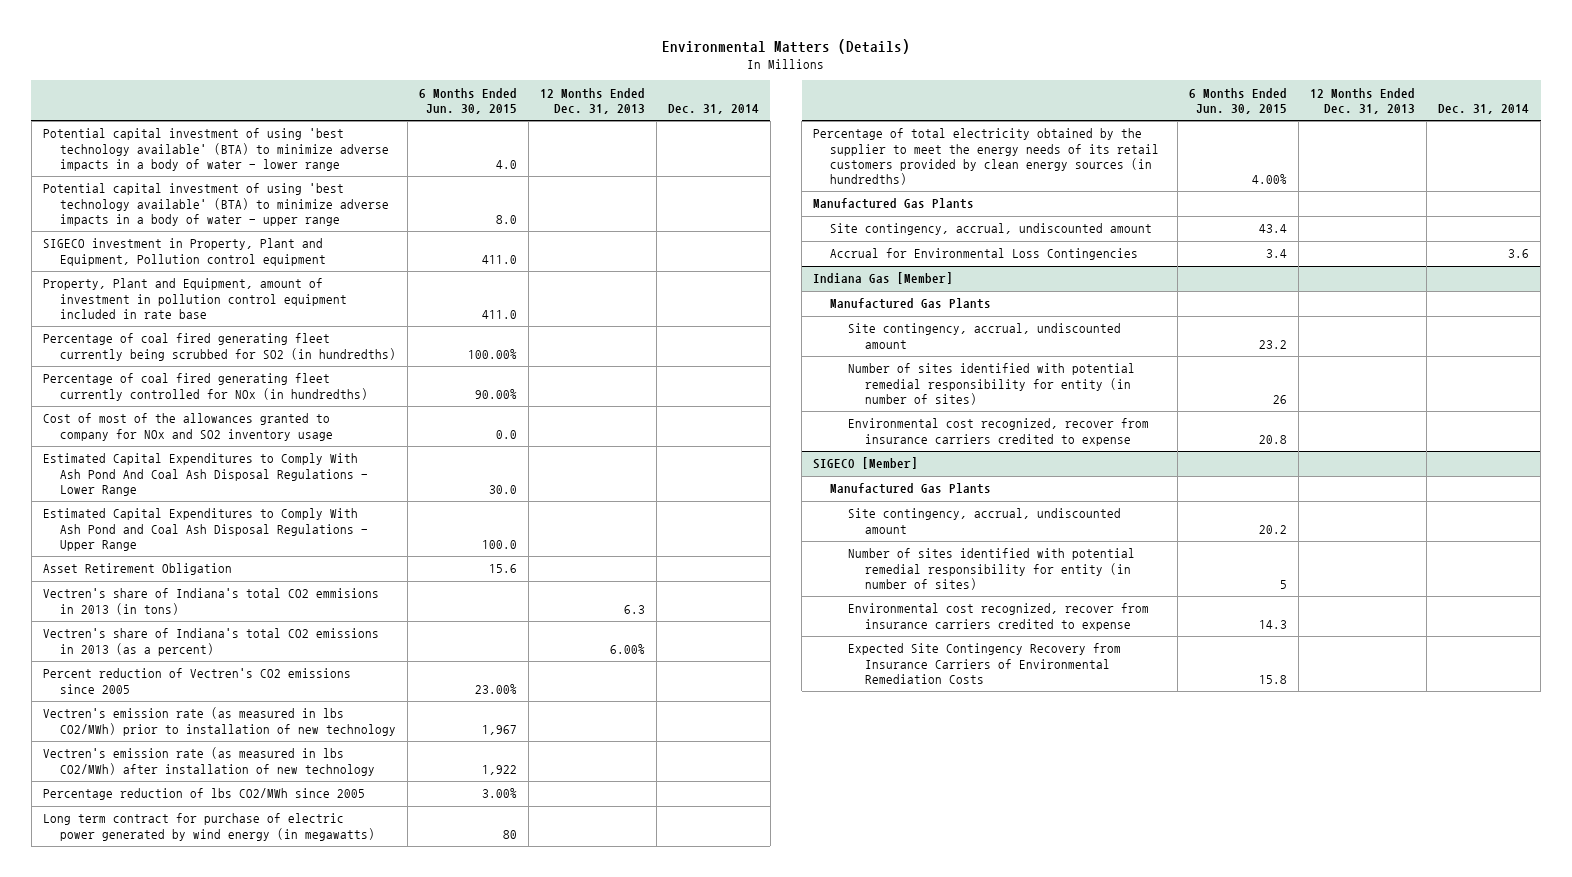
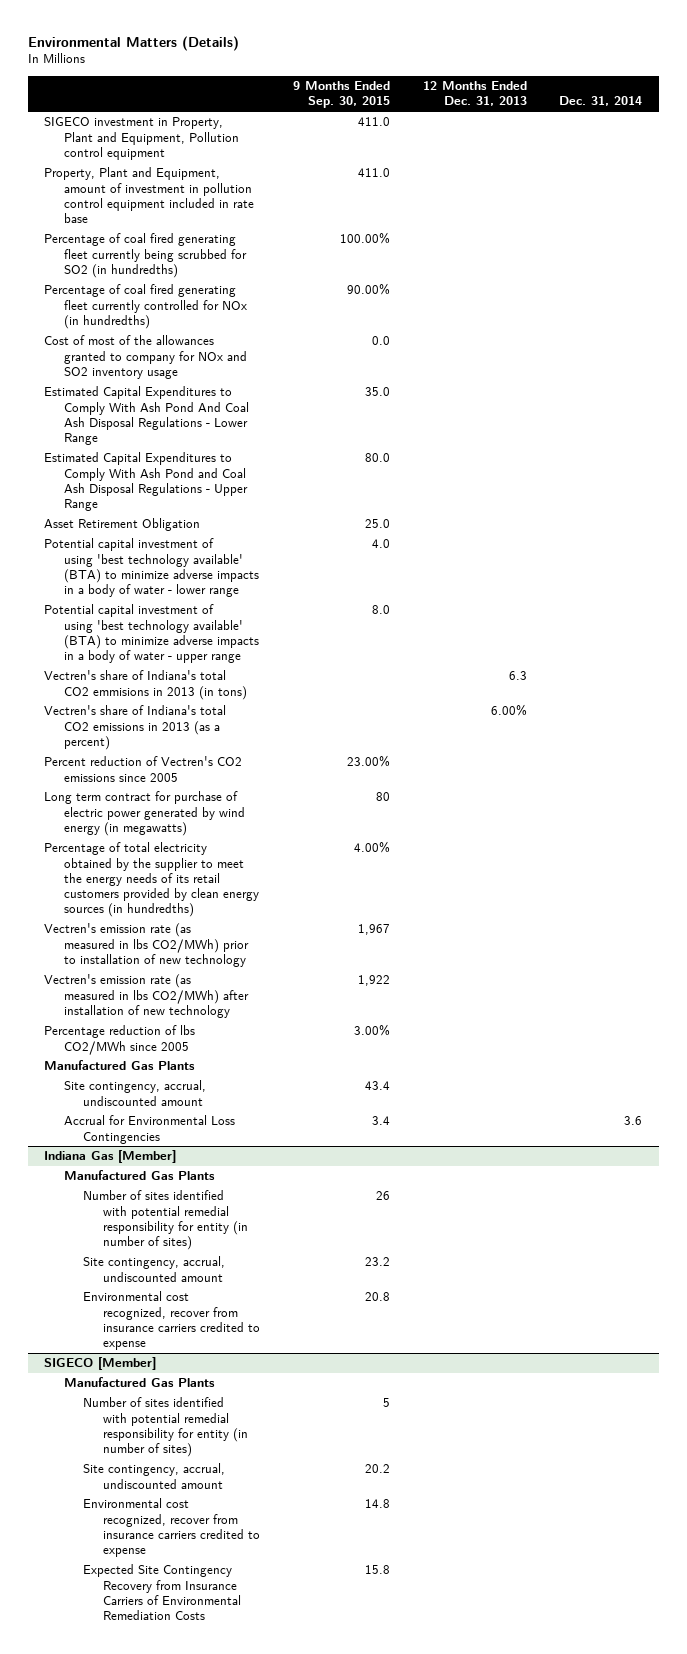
[419,87,518,114] 6 Months Ended Jun. 30, 2015 -> none
none -> [292,81,390,109] 9 Months Ended Sep. 30, 2015
[42,128,390,171] Potential capital investment of using 'best technology available' (BTA) to minimize adverse impacts in a body of water - lower range -> [44,538,259,598] Potential capital investment of using 'best technology available' (BTA) to minimize adverse impacts in a body of water - lower range
[42,183,390,226] Potential capital investment of using 'best technology available' (BTA) to minimize adverse impacts in a body of water - upper range -> [44,604,259,664] Potential capital investment of using 'best technology available' (BTA) to minimize adverse impacts in a body of water - upper range
[42,813,376,841] Long term contract for purchase of electric power generated by wind energy (in megawatts) -> [44,791,245,836] Long term contract for purchase of electric power generated by wind energy (in megawatts)
[813,128,1160,186] Percentage of total electricity obtained by the supplier to meet the energy needs of its retail customers provided by clean energy sources (in hundredths) -> [44,842,259,918] Percentage of total electricity obtained by the supplier to meet the energy needs of its retail customers provided by clean energy sources (in hundredths)
[847,323,1121,349] Site contingency, accrual, undiscounted amount -> [83,1256,226,1282] Site contingency, accrual, undiscounted amount
[847,508,1121,534] Site contingency, accrual, undiscounted amount -> [83,1463,226,1489] Site contingency, accrual, undiscounted amount

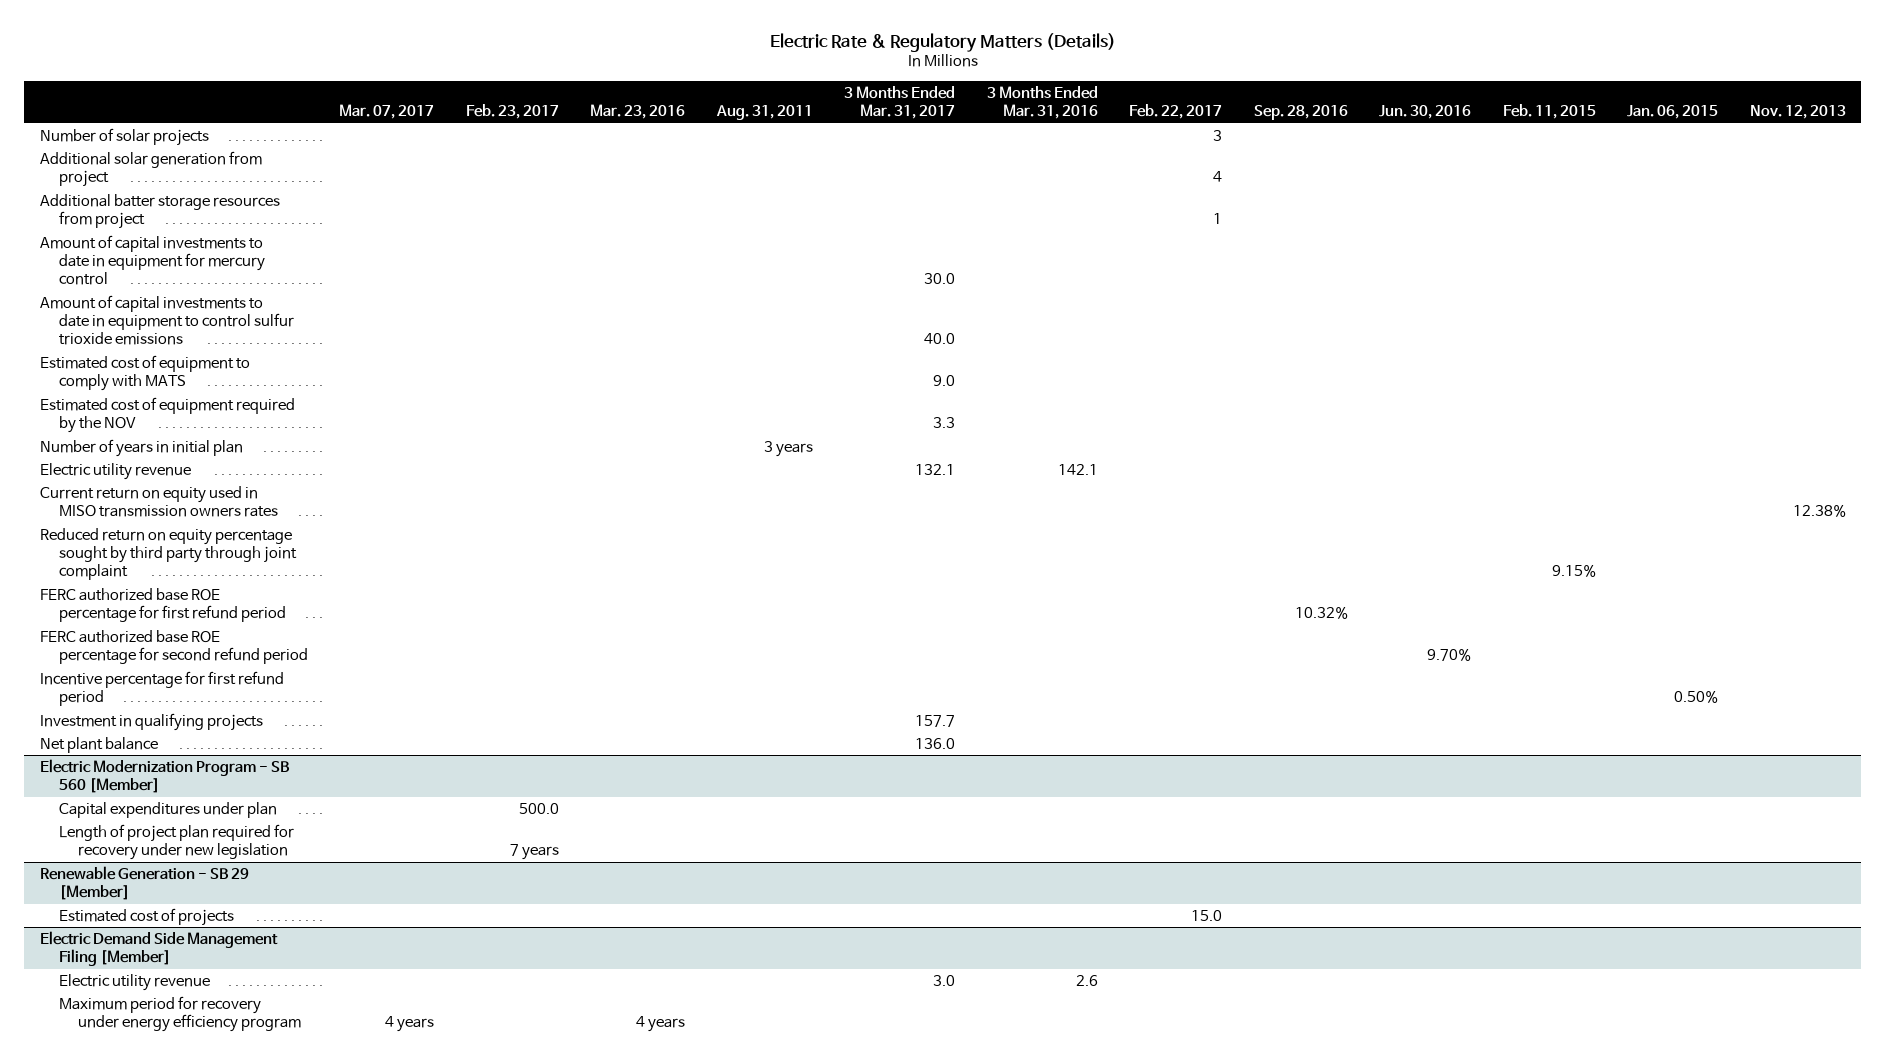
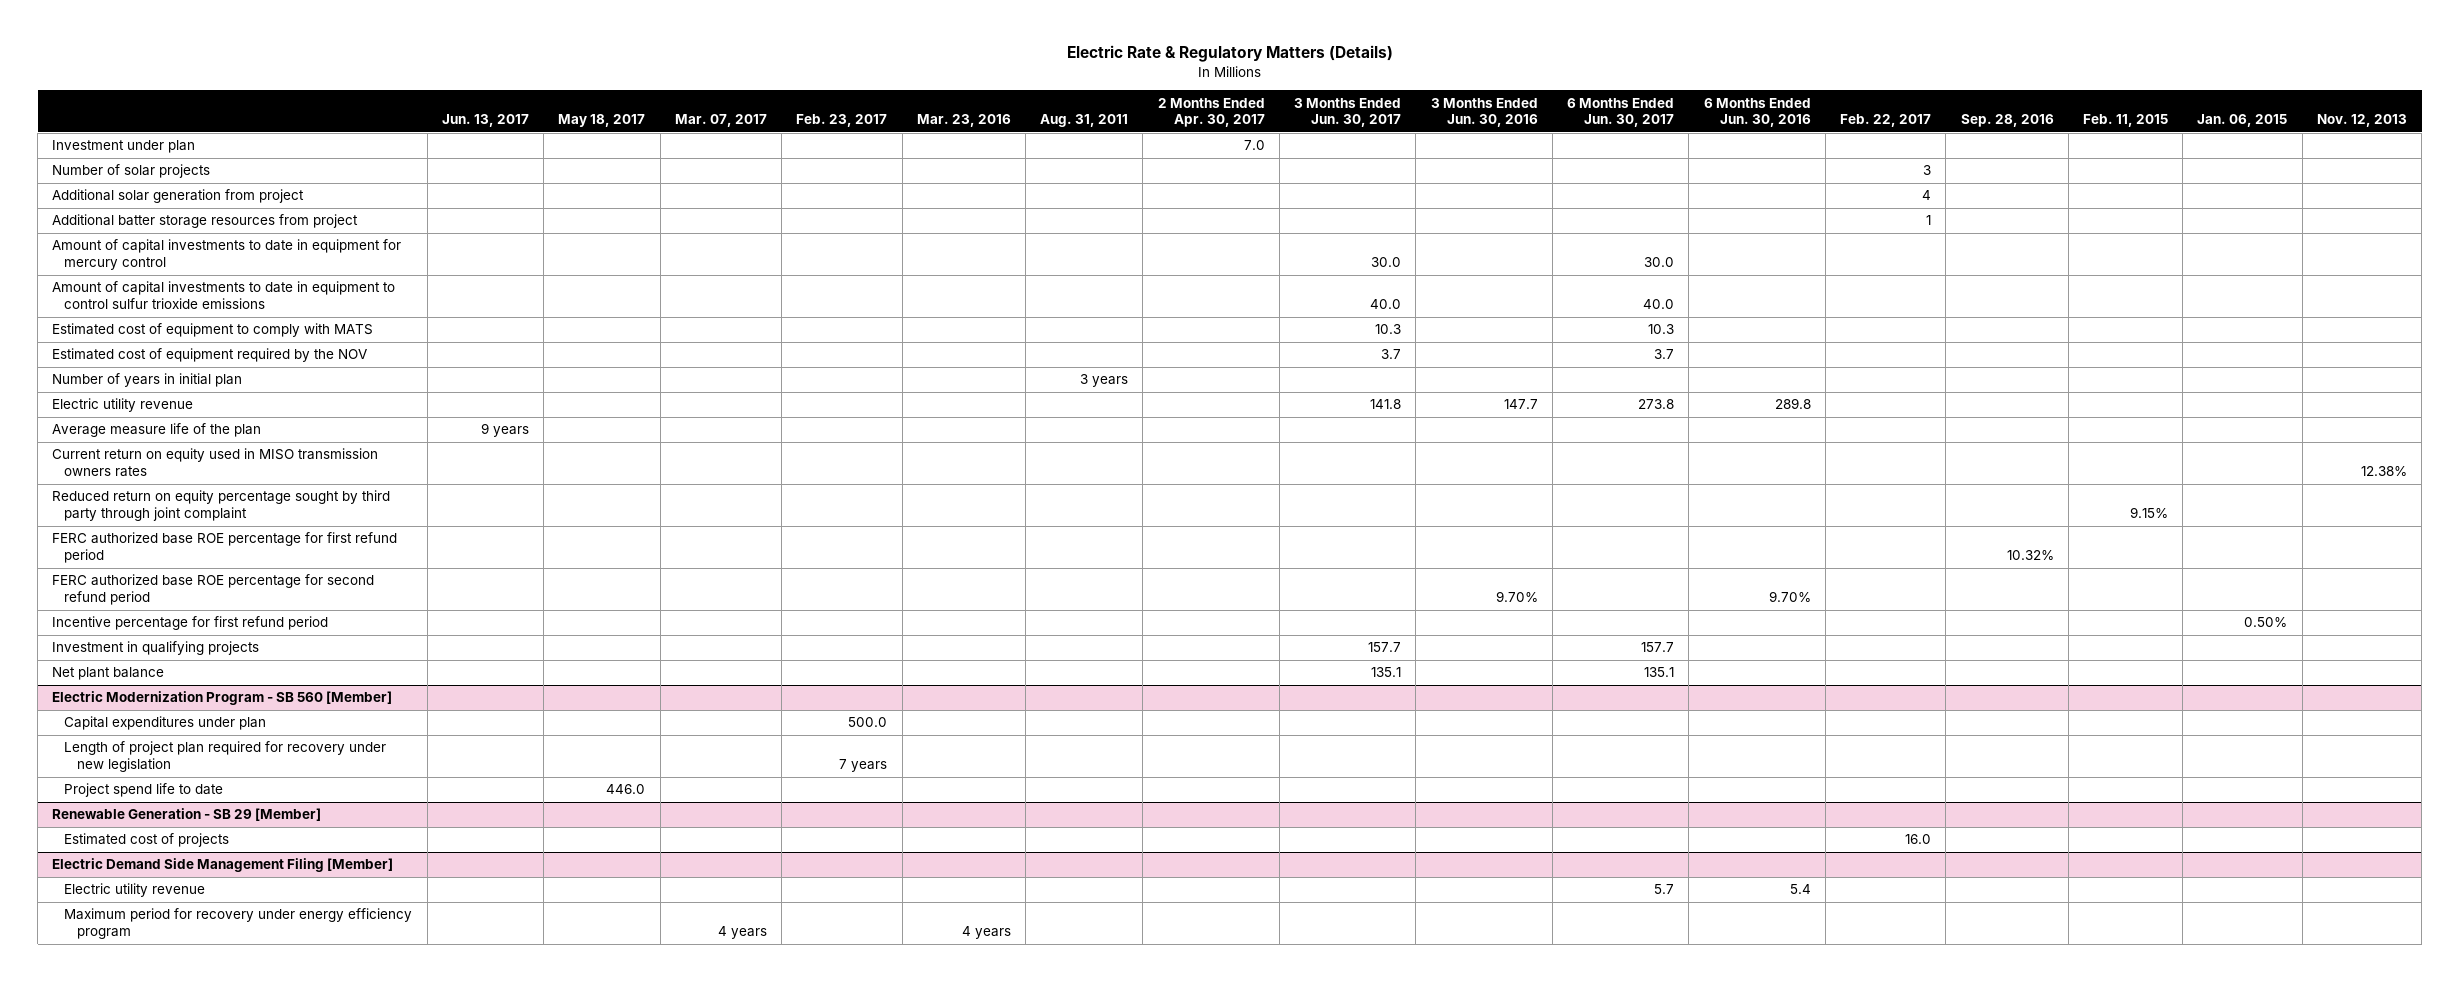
[844,86,956,120] 3 Months Ended Mar. 31, 2017 -> none
[986,86,1098,120] 3 Months Ended Mar. 31, 2016 -> none
[1379,105,1472,120] Jun. 30, 2016 -> none
none -> [441,114,529,128] Jun. 13, 2017
none -> [558,114,646,128] May 18, 2017
none -> [1157,97,1265,128] 2 Months Ended Apr. 30, 2017
none -> [1294,97,1402,128] 3 Months Ended Jun. 30, 2017
none -> [1430,97,1538,128] 3 Months Ended Jun. 30, 2016
none -> [1567,97,1675,128] 6 Months Ended Jun. 30, 2017
none -> [1703,97,1811,128] 6 Months Ended Jun. 30, 2016
none -> [52,140,196,154] Investment under plan
none -> [52,423,262,438] Average measure life of the plan
none -> [64,783,224,798] Project spend life to date
[1191,909,1223,921] 15.0 -> [1905,834,1932,845] 16.0

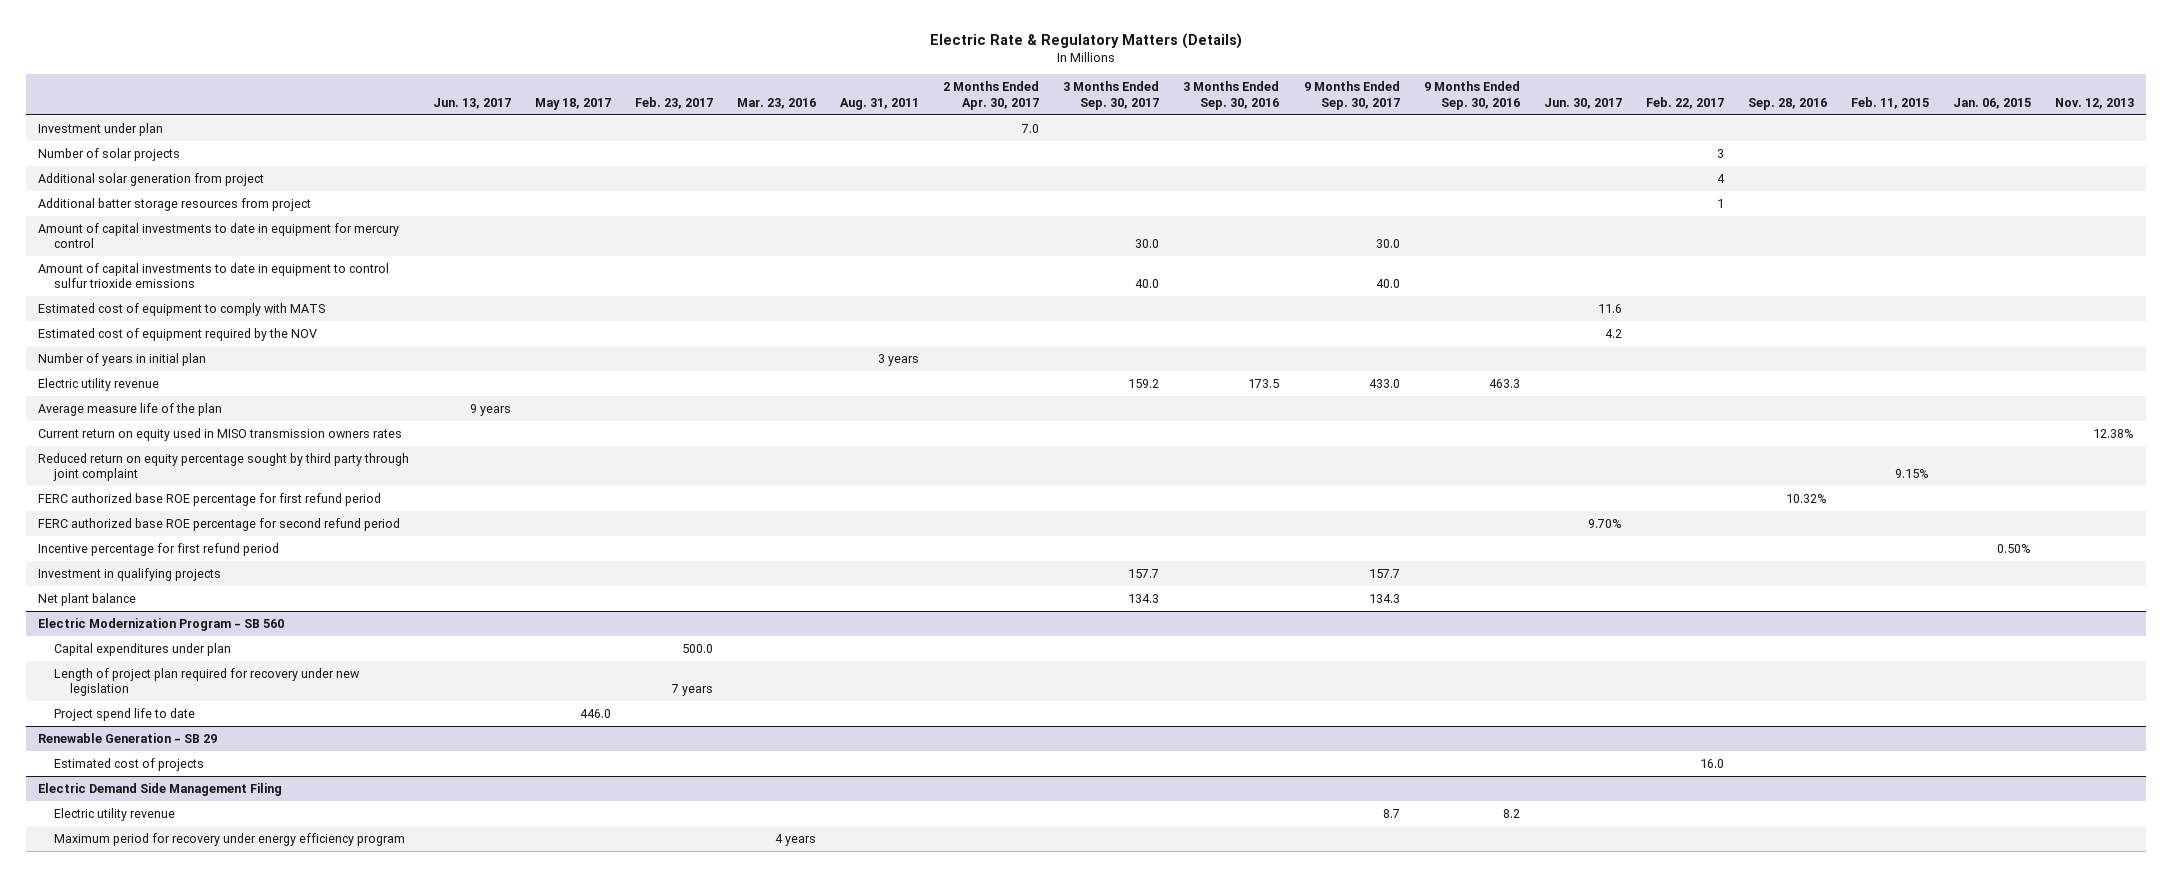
[674,114,767,128] Mar. 07, 2017 -> none
[1294,97,1402,128] 3 Months Ended Jun. 30, 2017 -> none
[1430,97,1538,128] 3 Months Ended Jun. 30, 2016 -> none
[1567,97,1675,128] 6 Months Ended Jun. 30, 2017 -> none
[1703,97,1811,128] 6 Months Ended Jun. 30, 2016 -> none
none -> [1063,80,1160,110] 3 Months Ended Sep. 30, 2017
none -> [1183,80,1280,110] 3 Months Ended Sep. 30, 2016
none -> [1303,80,1400,110] 9 Months Ended Sep. 30, 2017
none -> [1423,80,1520,110] 9 Months Ended Sep. 30, 2016
none -> [1543,97,1622,109] Jun. 30, 2017
[52,691,393,706] Electric Modernization Program - SB 560 [Member] -> [37,617,284,631] Electric Modernization Program - SB 560
[52,808,322,822] Renewable Generation - SB 29 [Member] -> [37,732,217,743] Renewable Generation - SB 29
[52,858,394,873] Electric Demand Side Management Filing [Member] -> [37,782,282,796] Electric Demand Side Management Filing

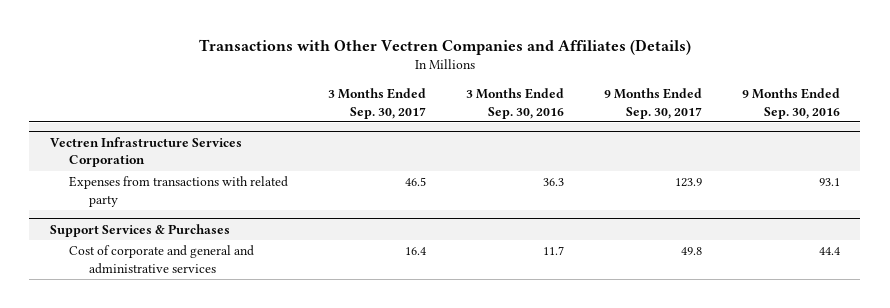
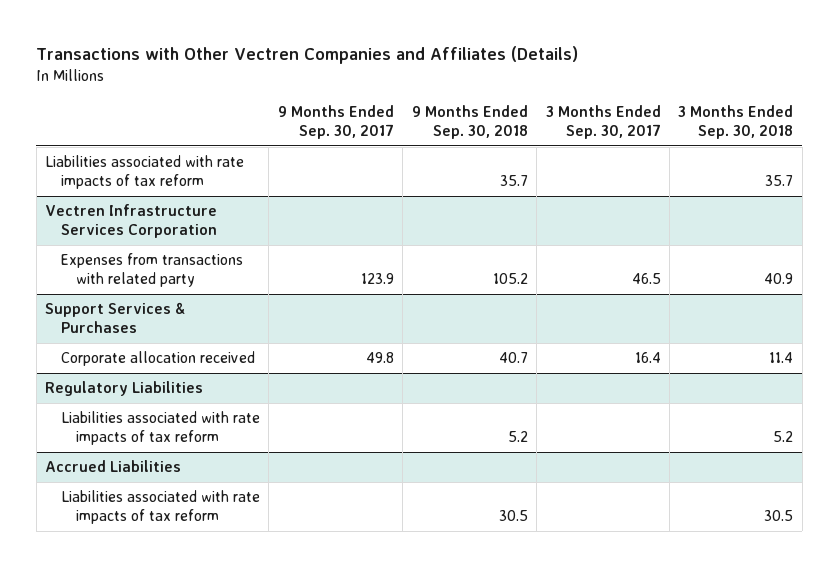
[466,88,565,119] 3 Months Ended Sep. 30, 2016 -> none
[742,88,841,119] 9 Months Ended Sep. 30, 2016 -> none
none -> [411,104,528,139] 9 Months Ended Sep. 30, 2018
none -> [678,104,794,139] 3 Months Ended Sep. 30, 2018
none -> [45,155,245,190] Liabilities associated with rate impacts of tax reform
[69,245,255,274] Cost of corporate and general and administrative services -> [60,351,255,367] Corporate allocation received
none -> [45,381,204,397] Regulatory Liabilities
none -> [60,411,260,446] Liabilities associated with rate impacts of tax reform
none -> [45,460,182,473] Accrued Liabilities
none -> [60,490,260,525] Liabilities associated with rate impacts of tax reform

